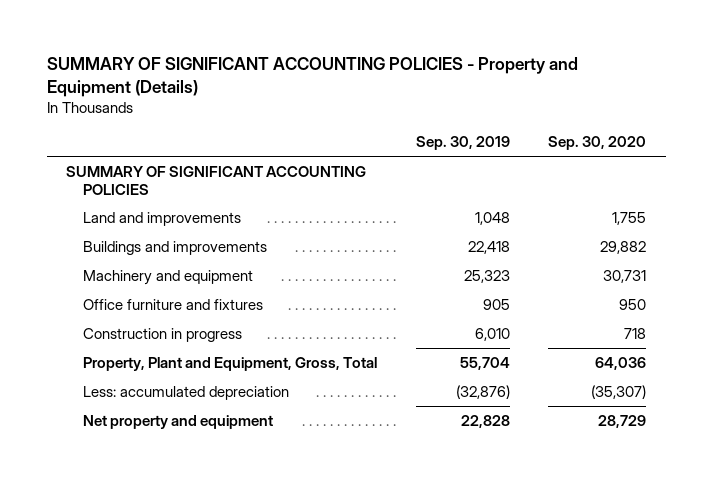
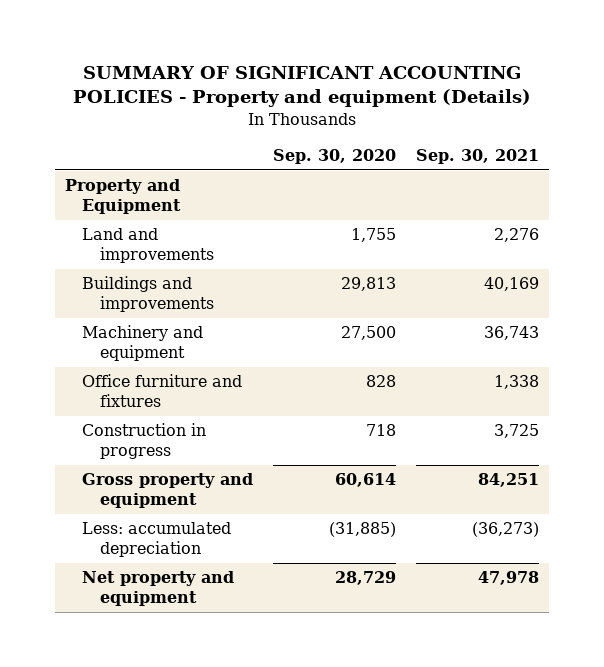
[46,56,578,97] SUMMARY OF SIGNIFICANT ACCOUNTING POLICIES - Property and Equipment (Details) -> [72,66,531,108] SUMMARY OF SIGNIFICANT ACCOUNTING POLICIES - Property and equipment (Details)
[415,136,510,151] Sep. 30, 2019 -> none
none -> [416,148,540,164] Sep. 30, 2021
[66,165,367,195] SUMMARY OF SIGNIFICANT ACCOUNTING POLICIES -> none
none -> [64,179,182,215] Property and Equipment
[600,240,647,254] 29,882 -> [341,277,397,292] 29,813
[603,269,647,283] 30,731 -> [341,326,397,341] 27,500
[619,298,647,310] 950 -> [366,375,397,388] 828
[82,356,377,371] Property, Plant and Equipment, Gross, Total -> [82,473,254,509] Gross property and equipment
[595,356,647,370] 64,036 -> [335,473,397,488] 60,614
[591,384,647,399] (35,307) -> [329,522,397,538] (31,885)

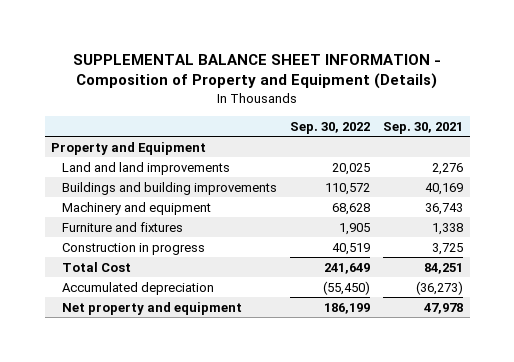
[72,66,531,108] SUMMARY OF SIGNIFICANT ACCOUNTING POLICIES - Property and equipment (Details) -> [73,53,442,90] SUPPLEMENTAL BALANCE SHEET INFORMATION - Composition of Property and Equipment (Details)
[273,148,397,164] Sep. 30, 2020 -> none
none -> [289,121,370,134] Sep. 30, 2022
[82,228,215,264] Land and improvements -> [61,161,230,175] Land and land improvements
[82,276,215,313] Buildings and improvements -> [61,181,277,195] Buildings and building improvements
[82,374,243,408] Office furniture and fixtures -> [61,221,183,232] Furniture and fixtures
[82,473,254,509] Gross property and equipment -> [61,261,131,272] Total Cost
[82,522,232,558] Less: accumulated depreciation -> [61,281,214,295] Accumulated depreciation

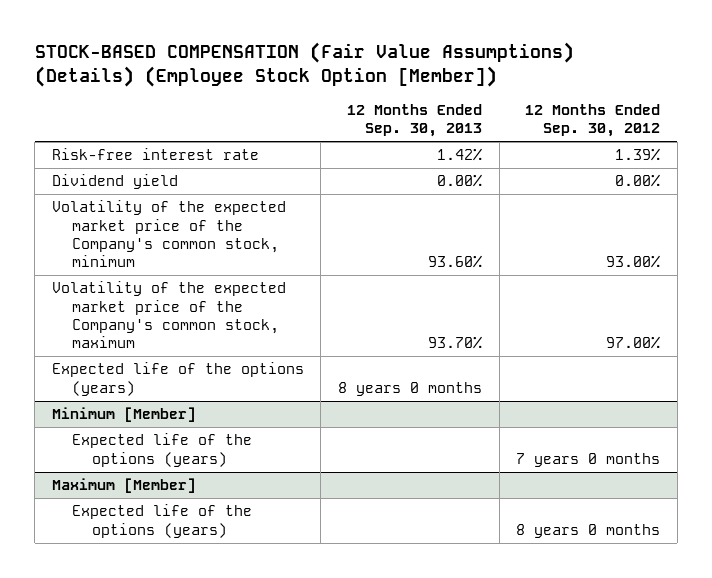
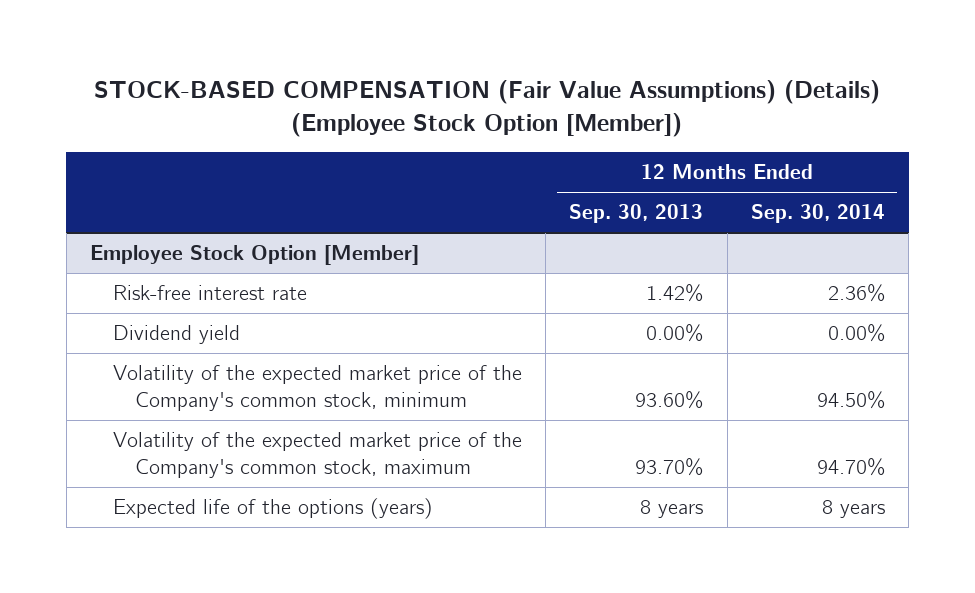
[525,104,661,138] 12 Months Ended Sep. 30, 2012 -> none
none -> [751,204,886,224] Sep. 30, 2014
none -> [89,245,419,266] Employee Stock Option [Member]
[51,407,196,423] Minimum [Member] -> none
[71,433,252,467] Expected life of the options (years) -> none
[51,478,196,494] Maximum [Member] -> none
[71,504,252,538] Expected life of the options (years) -> none
[338,381,483,396] 8 years 0 months -> [640,500,704,519] 8 years

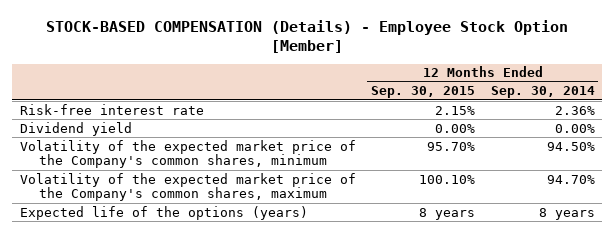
[94,80,881,137] STOCK-BASED COMPENSATION (Fair Value Assumptions) (Details) (Employee Stock Option [Member]) -> [46,19,569,54] STOCK-BASED COMPENSATION (Details) - Employee Stock Option [Member]
[569,204,704,224] Sep. 30, 2013 -> none
none -> [371,86,476,99] Sep. 30, 2015
[89,245,419,266] Employee Stock Option [Member] -> none
[112,365,522,411] Volatility of the expected market price of the Company's common stock, minimum -> [20,139,357,169] Volatility of the expected market price of the Company's common shares, minimum
[112,432,522,478] Volatility of the expected market price of the Company's common stock, maximum -> [20,172,357,202] Volatility of the expected market price of the Company's common shares, maximum

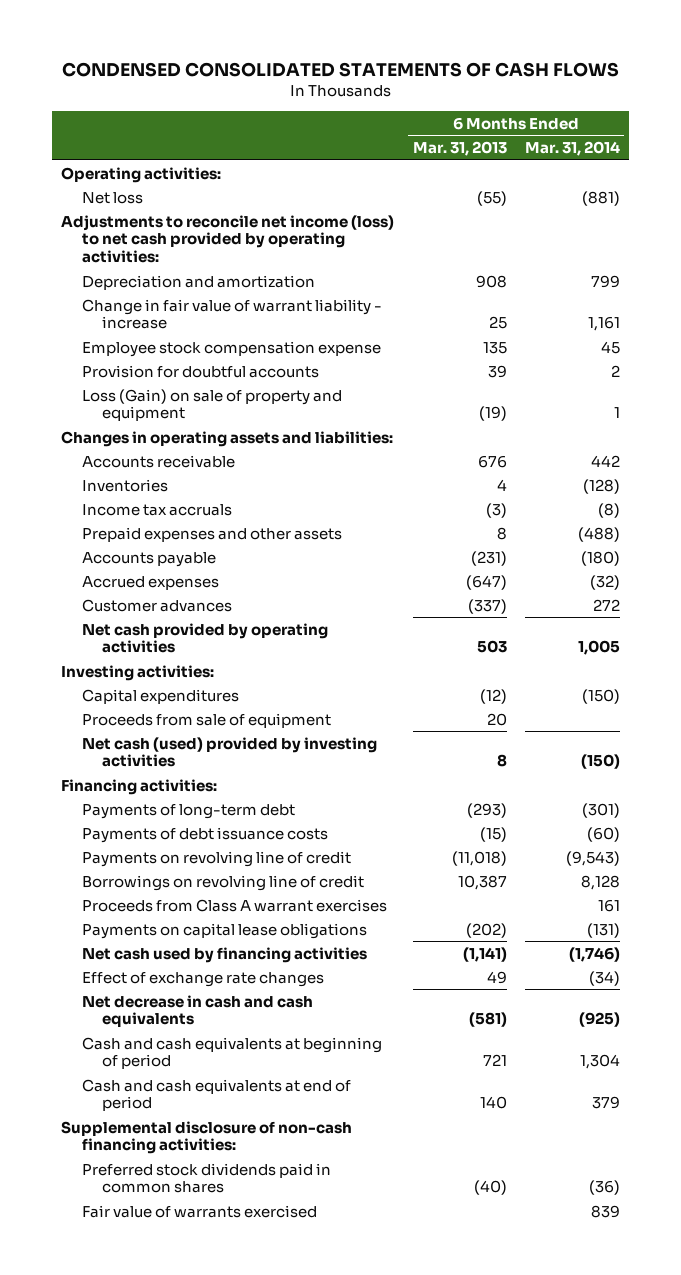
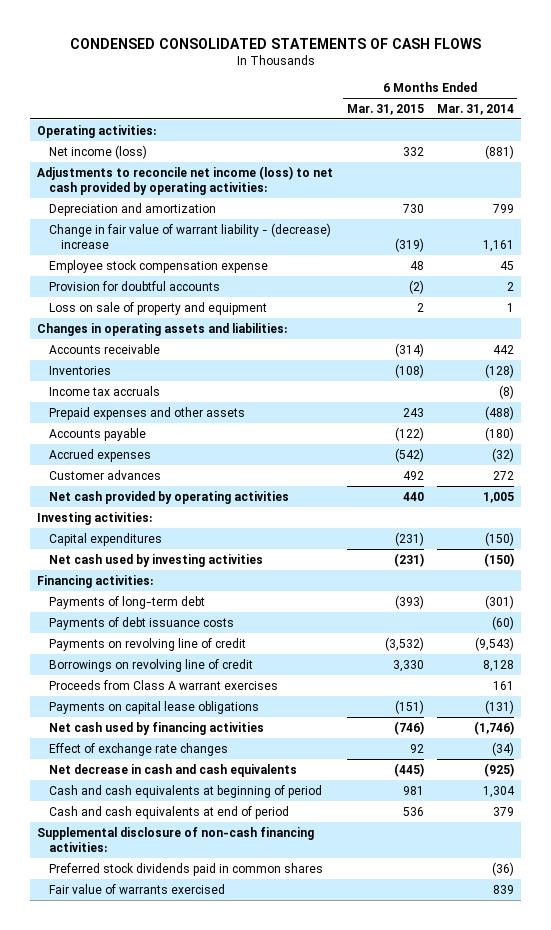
[412,140,507,156] Mar. 31, 2013 -> none
none -> [346,103,424,115] Mar. 31, 2015
[81,191,143,204] Net loss -> [49,144,148,159] Net income (loss)
[81,298,382,330] Change in fair value of warrant liability - increase -> [49,222,332,250] Change in fair value of warrant liability - (decrease) increase
[81,388,342,422] Loss (Gain) on sale of property and equipment -> [49,301,268,315] Loss on sale of property and equipment
[81,712,331,728] Proceeds from sale of equipment -> none
[81,736,377,768] Net cash (used) provided by investing activities -> [49,553,264,567] Net cash used by investing activities

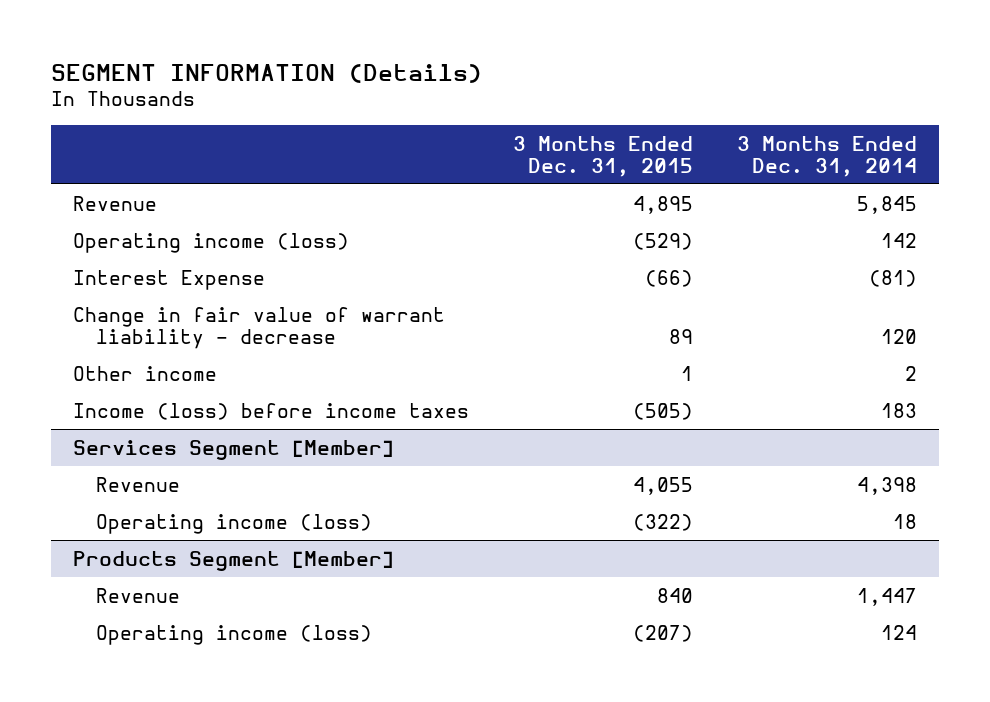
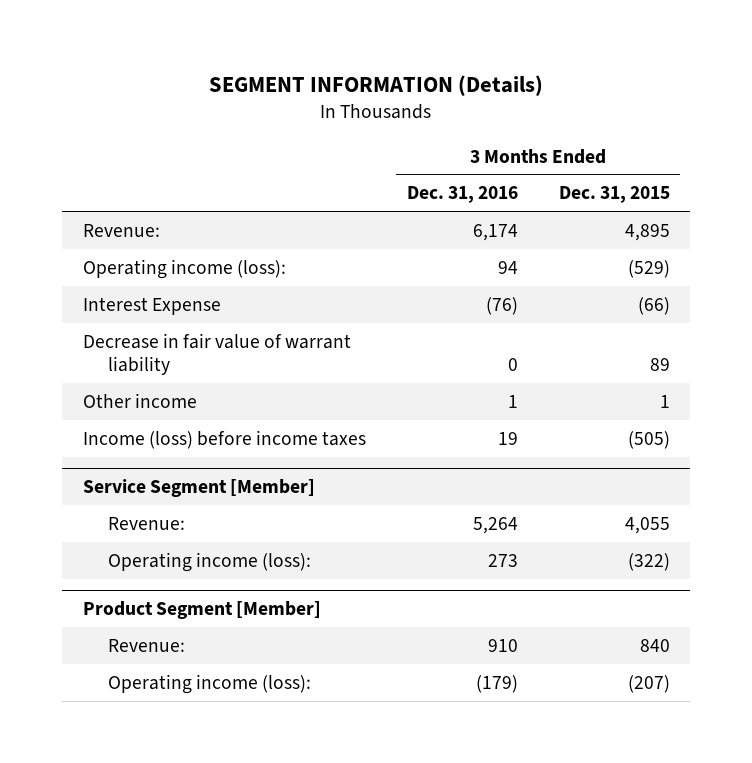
[736,135,917,177] 3 Months Ended Dec. 31, 2014 -> none
none -> [406,186,518,204] Dec. 31, 2016
[73,195,158,211] Revenue -> [82,223,160,237] Revenue:
[73,232,350,253] Operating income (loss) -> [82,258,286,279] Operating income (loss):
[73,306,446,349] Change in fair value of warrant liability - decrease -> [82,332,351,375] Decrease in fair value of warrant liability
[73,439,395,460] Services Segment [Member] -> [82,479,315,498] Service Segment [Member]
[96,476,181,492] Revenue -> [107,516,185,530] Revenue:
[96,513,373,534] Operating income (loss) -> [107,551,311,572] Operating income (loss):
[73,550,395,571] Products Segment [Member] -> [82,601,321,620] Product Segment [Member]
[96,587,181,603] Revenue -> [107,638,185,652] Revenue:
[96,624,373,645] Operating income (loss) -> [107,673,311,694] Operating income (loss):

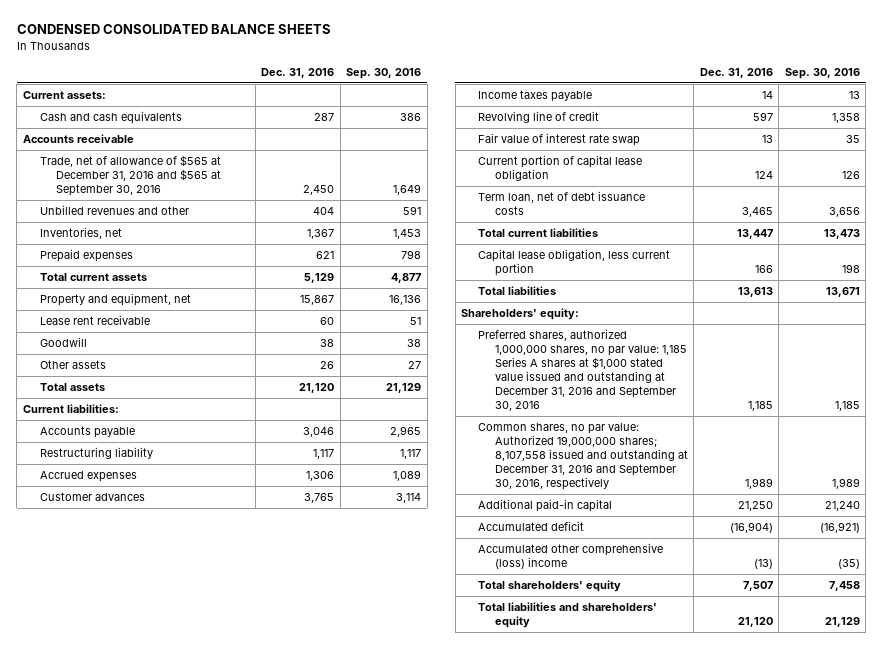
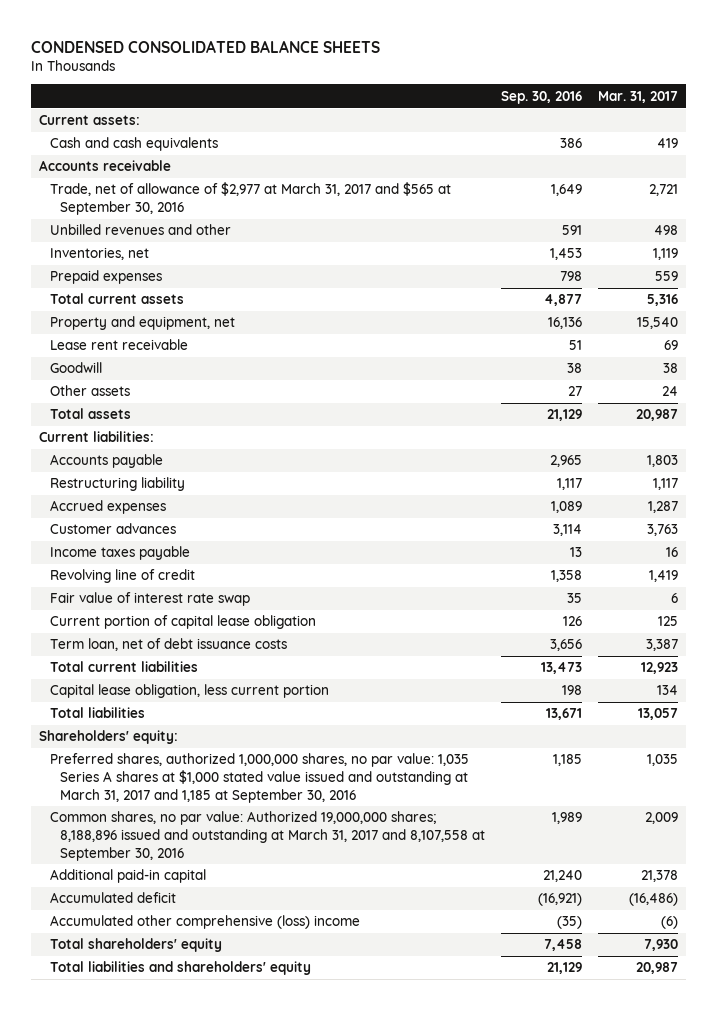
[261,67,335,78] Dec. 31, 2016 -> none
none -> [597,90,678,103] Mar. 31, 2017
[39,155,222,196] Trade, net of allowance of $565 at December 31, 2016 and $565 at September 30, 2016 -> [49,182,451,216] Trade, net of allowance of $2,977 at March 31, 2017 and $565 at September 30, 2016
[478,329,687,411] Preferred shares, authorized 1,000,000 shares, no par value: 1,185 Series A shares at $1,000 stated value issued and outstanding at December 31, 2016 and September 30, 2016 -> [49,753,469,803] Preferred shares, authorized 1,000,000 shares, no par value: 1,035 Series A shares at $1,000 stated value issued and outstanding at March 31, 2017 and 1,185 at September 30, 2016
[478,423,688,490] Common shares, no par value: Authorized 19,000,000 shares; 8,107,558 issued and outstanding at December 31, 2016 and September 30, 2016, respectively -> [49,811,485,861] Common shares, no par value: Authorized 19,000,000 shares; 8,188,896 issued and outstanding at March 31, 2017 and 8,107,558 at September 30, 2016

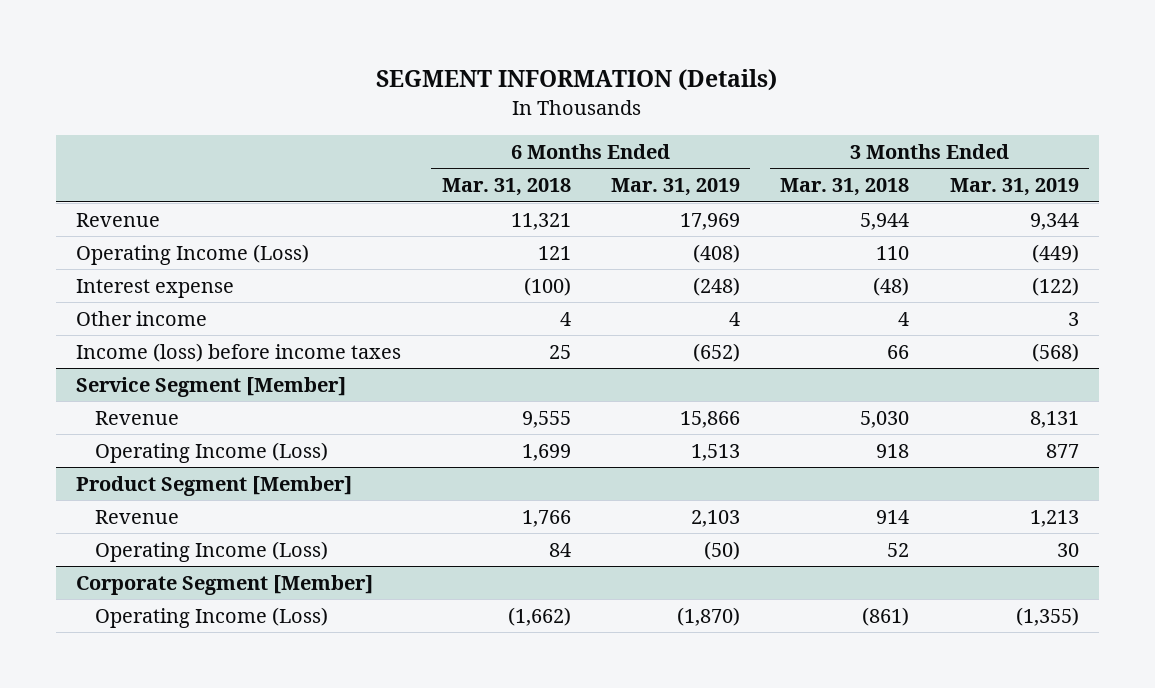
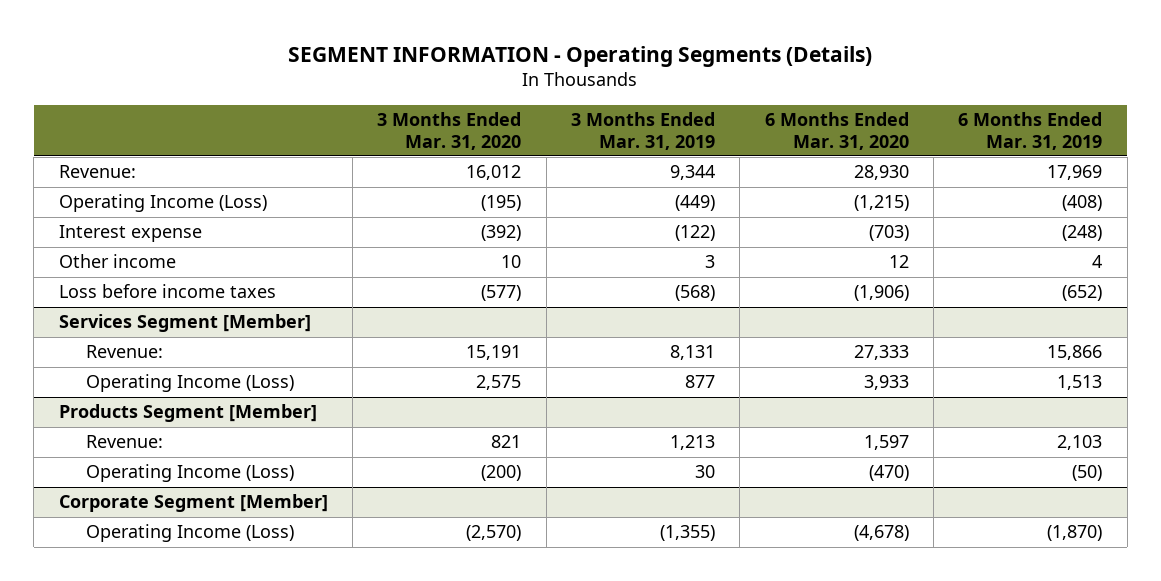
[376,69,778,92] SEGMENT INFORMATION (Details) -> [288,45,873,67] SEGMENT INFORMATION - Operating Segments (Details)
[441,178,571,197] Mar. 31, 2018 -> none
[780,178,910,197] Mar. 31, 2018 -> none
none -> [377,111,522,150] 3 Months Ended Mar. 31, 2020
none -> [764,111,909,150] 6 Months Ended Mar. 31, 2020
[76,212,161,227] Revenue -> [58,165,136,179] Revenue:
[76,342,402,362] Income (loss) before income taxes -> [58,284,276,299] Loss before income taxes
[76,376,347,397] Service Segment [Member] -> [58,314,311,333] Services Segment [Member]
[95,410,180,425] Revenue -> [86,345,164,359] Revenue:
[76,475,353,496] Product Segment [Member] -> [58,404,317,423] Products Segment [Member]
[95,509,180,524] Revenue -> [86,435,164,449] Revenue:

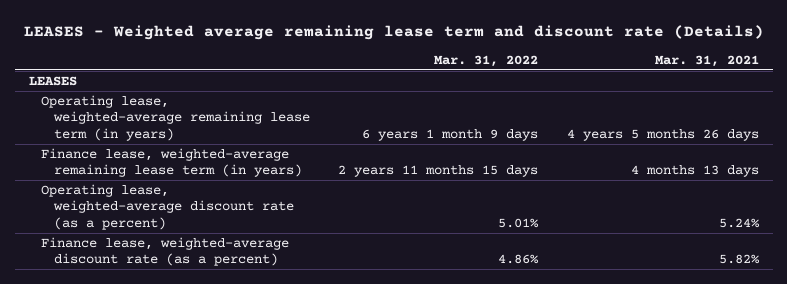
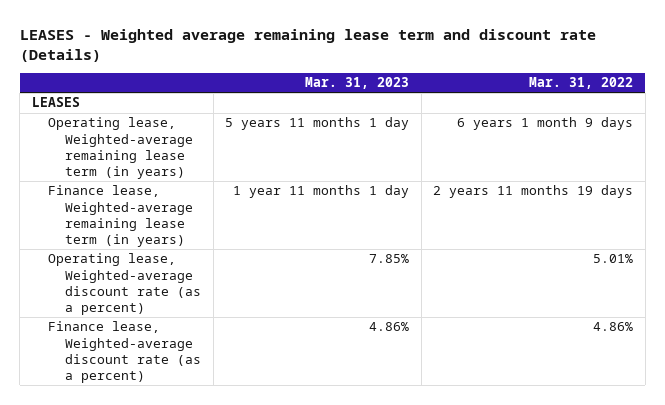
[654,54,759,67] Mar. 31, 2021 -> none
none -> [305,76,410,89] Mar. 31, 2023
[41,94,310,141] Operating lease, weighted-average remaining lease term (in years) -> [48,117,194,179] Operating lease, Weighted-average remaining lease term (in years)
[41,147,302,178] Finance lease, weighted-average remaining lease term (in years) -> [48,185,194,247] Finance lease, Weighted-average remaining lease term (in years)
[338,165,539,178] 2 years 11 months 15 days -> [433,185,634,199] 2 years 11 months 19 days
[41,183,294,230] Operating lease, weighted-average discount rate (as a percent) -> [48,253,202,315] Operating lease, Weighted-average discount rate (as a percent)
[41,236,290,267] Finance lease, weighted-average discount rate (as a percent) -> [48,321,202,383] Finance lease, Weighted-average discount rate (as a percent)

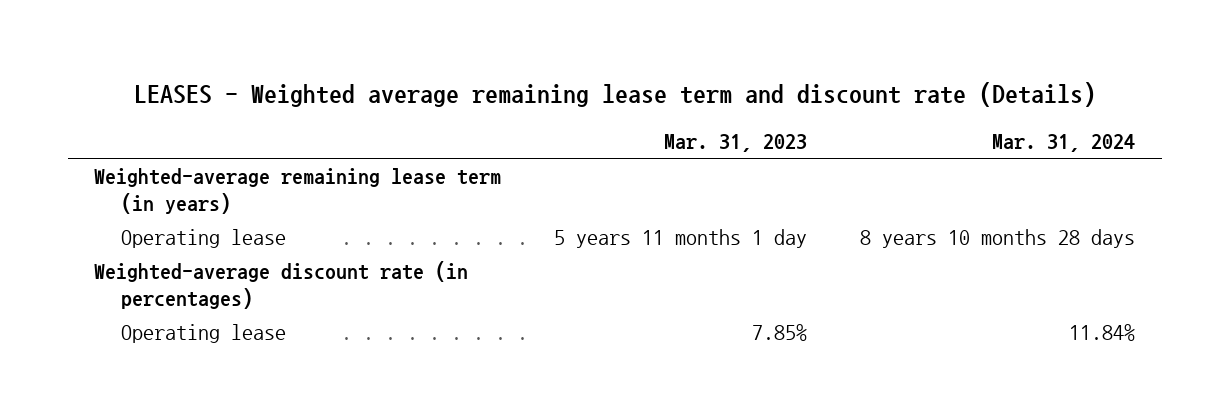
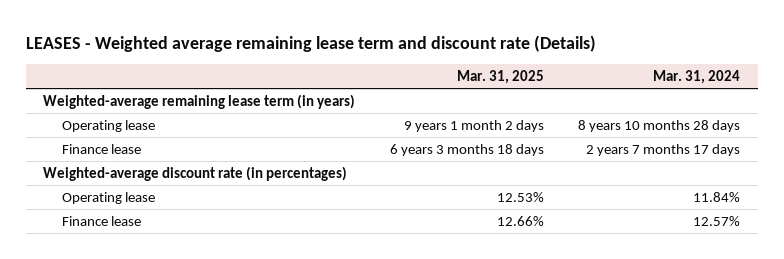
[664,134,808,153] Mar. 31, 2023 -> none
none -> [456,70,544,85] Mar. 31, 2025
none -> [62,143,142,154] Finance lease
none -> [62,215,142,226] Finance lease

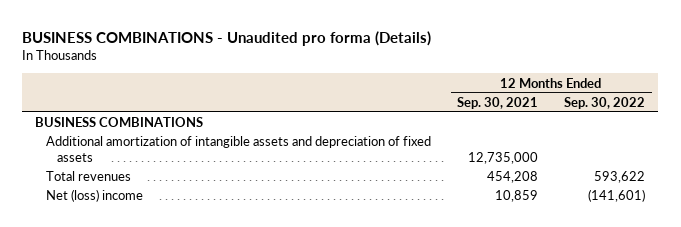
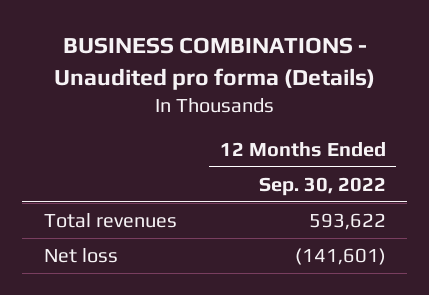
[457,96,539,109] Sep. 30, 2021 -> none
[35,117,204,128] BUSINESS COMBINATIONS -> none
[46,136,432,163] Additional amortization of intangible assets and depreciation of fixed assets -> none
[46,189,144,203] Net (loss) income -> [43,247,118,263] Net loss

